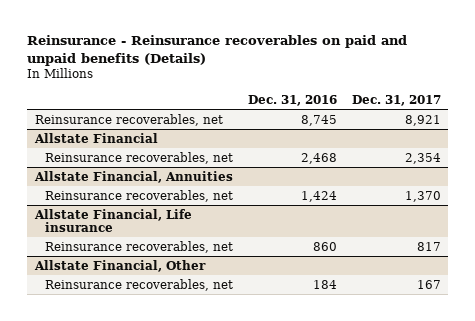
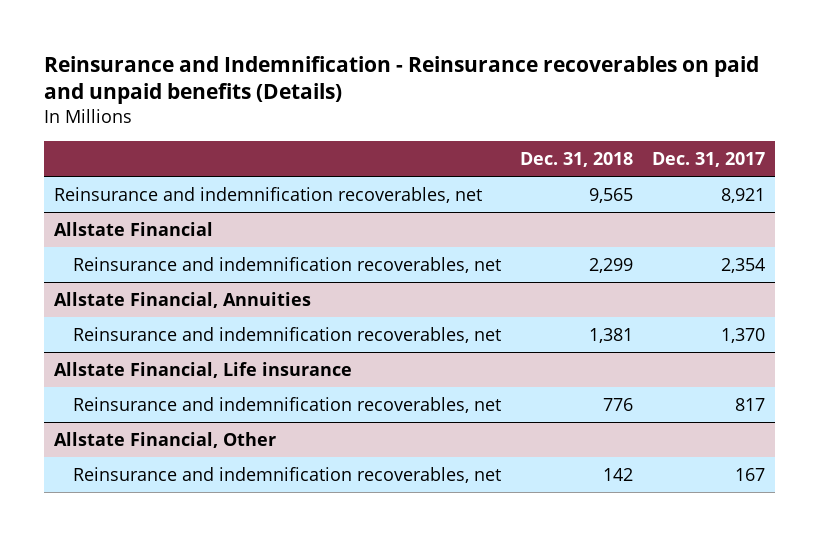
[27,35,408,66] Reinsurance - Reinsurance recoverables on paid and unpaid benefits (Details) -> [44,55,760,105] Reinsurance and Indemnification - Reinsurance recoverables on paid and unpaid benefits (Details)
[247,94,337,106] Dec. 31, 2016 -> none
none -> [519,151,633,167] Dec. 31, 2018
[34,113,223,126] Reinsurance recoverables, net -> [53,186,482,203] Reinsurance and indemnification recoverables, net
[45,151,234,164] Reinsurance recoverables, net -> [72,256,501,273] Reinsurance and indemnification recoverables, net
[45,189,234,202] Reinsurance recoverables, net -> [72,326,501,343] Reinsurance and indemnification recoverables, net
[45,240,234,253] Reinsurance recoverables, net -> [72,396,501,413] Reinsurance and indemnification recoverables, net
[45,278,234,291] Reinsurance recoverables, net -> [72,466,501,483] Reinsurance and indemnification recoverables, net

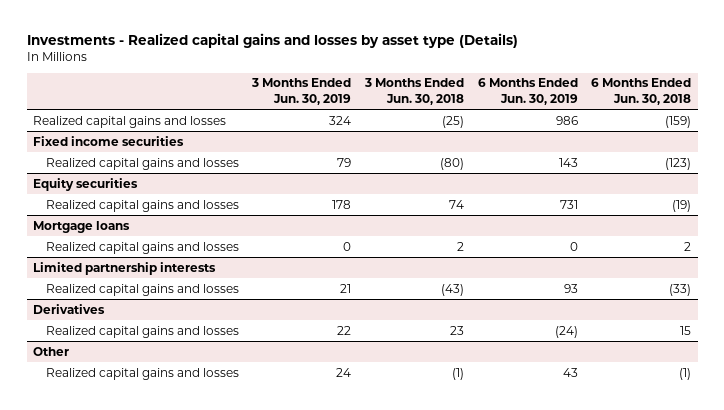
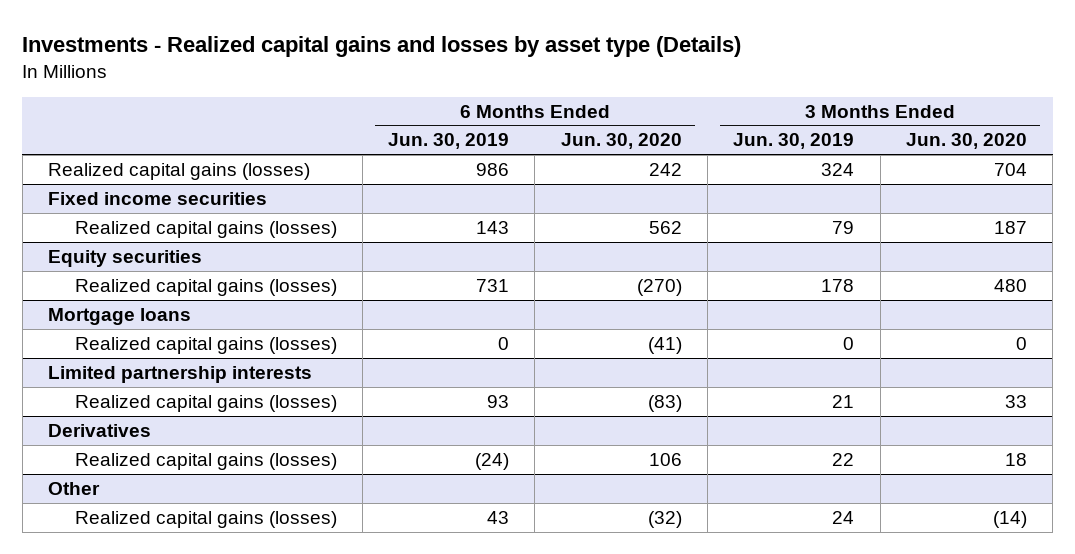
[363,78,464,105] 3 Months Ended Jun. 30, 2018 -> none
[591,78,692,105] 6 Months Ended Jun. 30, 2018 -> none
none -> [560,133,682,150] Jun. 30, 2020
none -> [905,133,1027,150] Jun. 30, 2020
[33,115,227,128] Realized capital gains and losses -> [48,162,311,180] Realized capital gains (losses)
[45,157,239,170] Realized capital gains and losses -> [74,220,337,238] Realized capital gains (losses)
[45,199,239,212] Realized capital gains and losses -> [74,278,337,296] Realized capital gains (losses)
[45,241,239,254] Realized capital gains and losses -> [74,336,337,354] Realized capital gains (losses)
[45,283,239,296] Realized capital gains and losses -> [74,394,337,412] Realized capital gains (losses)
[45,325,239,338] Realized capital gains and losses -> [74,452,337,470] Realized capital gains (losses)
[45,367,239,380] Realized capital gains and losses -> [74,510,337,528] Realized capital gains (losses)

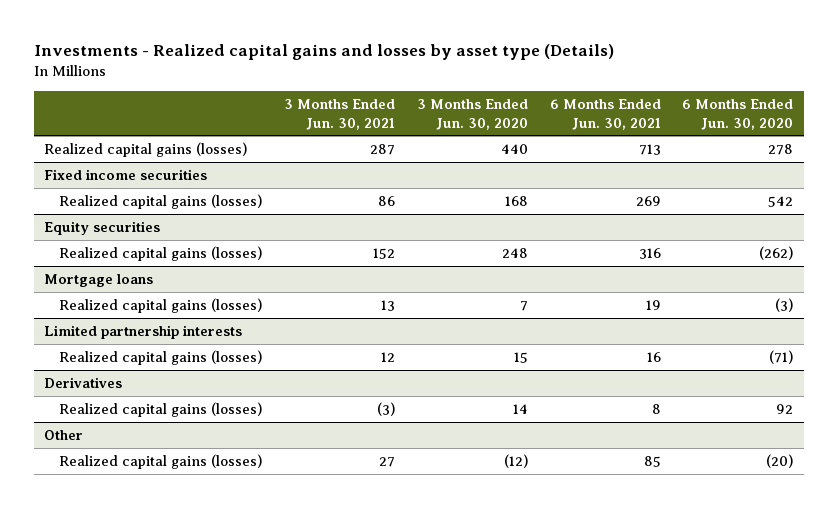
[388,133,510,150] Jun. 30, 2019 -> none
[733,133,855,150] Jun. 30, 2019 -> none
none -> [283,98,395,130] 3 Months Ended Jun. 30, 2021
none -> [549,98,661,130] 6 Months Ended Jun. 30, 2021
[648,162,682,176] 242 -> [768,143,794,155] 278
[993,162,1027,176] 704 -> [500,143,528,154] 440
[648,220,682,234] 562 -> [768,195,794,207] 542
[993,220,1027,234] 187 -> [504,195,528,206] 168
[636,278,682,296] (270) -> [759,245,794,260] (262)
[993,278,1027,292] 480 -> [501,247,528,258] 248
[647,336,682,354] (41) -> [775,297,794,312] (3)
[1015,336,1027,350] 0 -> [519,300,528,311] 7
[647,394,682,412] (83) -> [769,349,794,364] (71)
[1004,394,1027,408] 33 -> [513,351,528,363] 15
[648,452,682,466] 106 -> [776,403,794,414] 92
[1004,452,1027,466] 18 -> [512,403,528,414] 14
[647,510,682,528] (32) -> [766,453,794,468] (20)
[992,510,1027,528] (14) -> [503,453,528,468] (12)

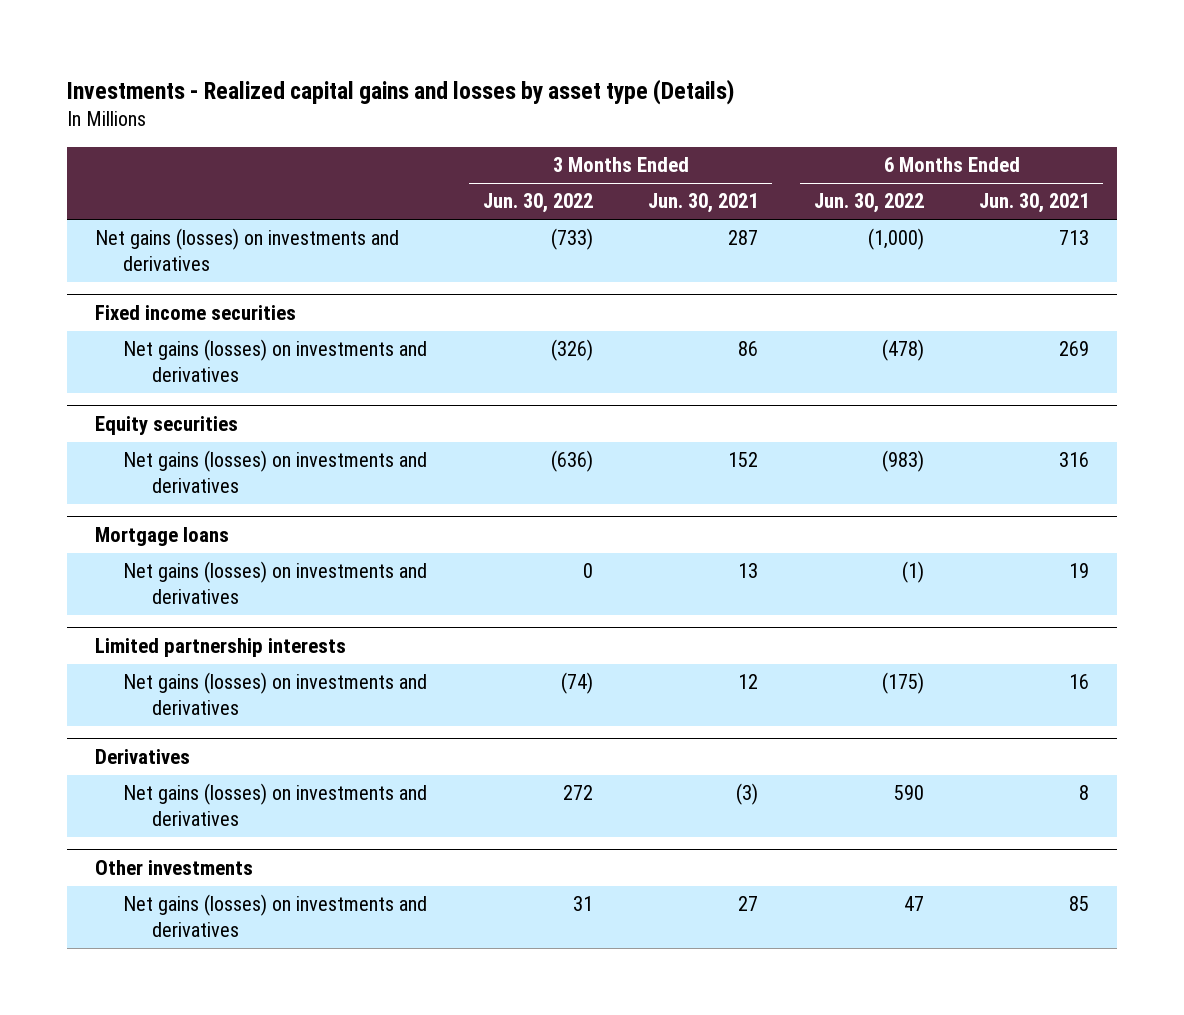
[416,98,528,130] 3 Months Ended Jun. 30, 2020 -> none
[682,98,794,130] 6 Months Ended Jun. 30, 2020 -> none
none -> [482,193,593,214] Jun. 30, 2022
none -> [813,193,924,214] Jun. 30, 2022
[44,141,248,157] Realized capital gains (losses) -> [94,228,399,271] Net gains (losses) on investments and derivatives
[59,193,263,209] Realized capital gains (losses) -> [123,339,428,382] Net gains (losses) on investments and derivatives
[59,245,263,261] Realized capital gains (losses) -> [123,450,428,493] Net gains (losses) on investments and derivatives
[59,297,263,313] Realized capital gains (losses) -> [123,561,428,604] Net gains (losses) on investments and derivatives
[59,349,263,365] Realized capital gains (losses) -> [123,672,428,715] Net gains (losses) on investments and derivatives
[59,401,263,417] Realized capital gains (losses) -> [123,783,428,826] Net gains (losses) on investments and derivatives
[44,429,84,440] Other -> [94,860,253,876] Other investments
[59,453,263,469] Realized capital gains (losses) -> [123,894,428,937] Net gains (losses) on investments and derivatives

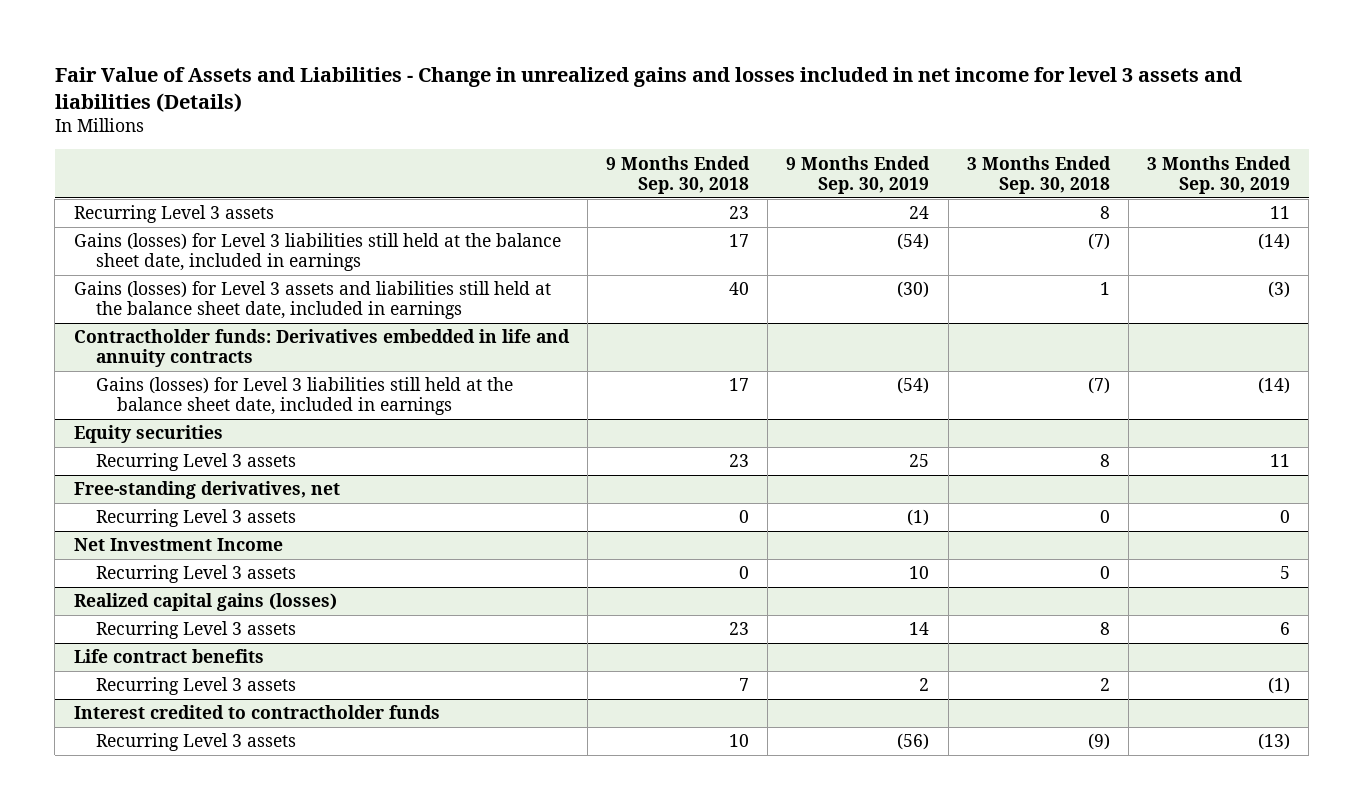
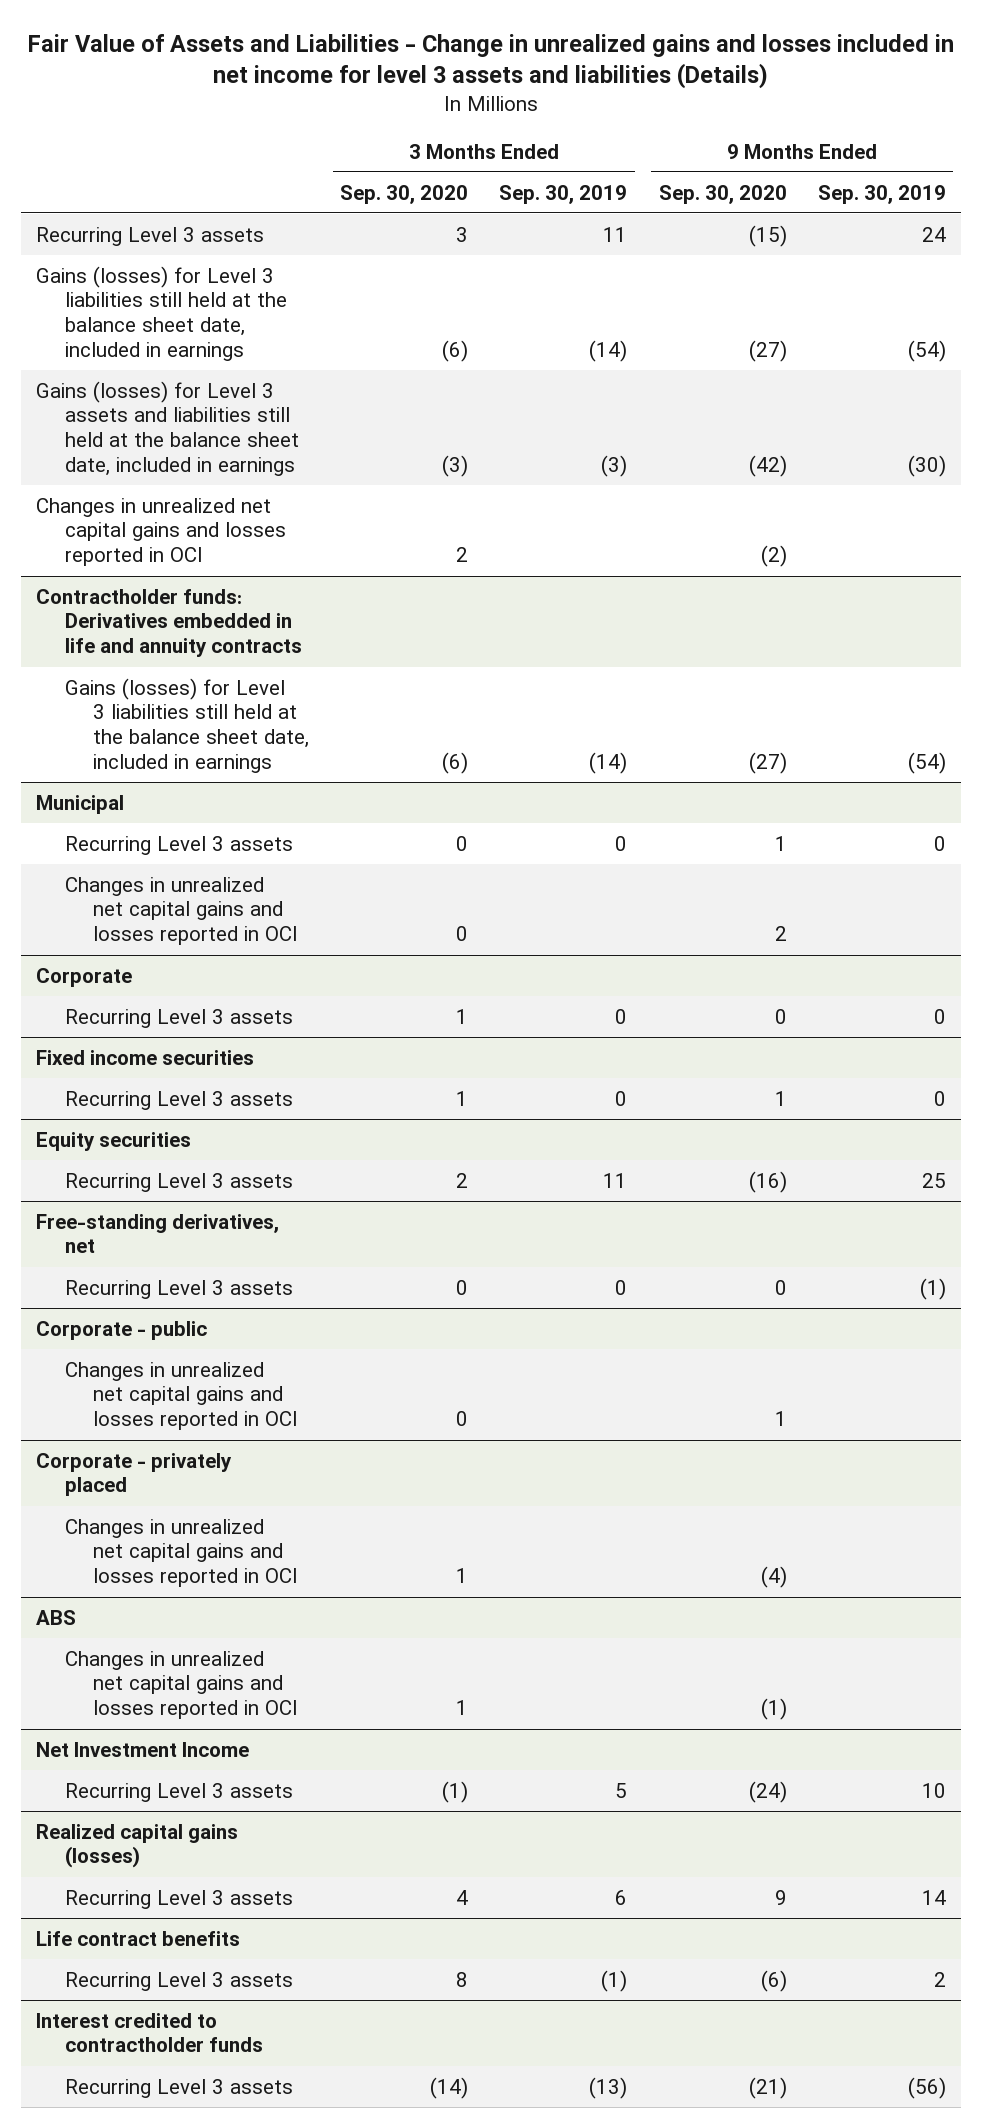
[606,155,751,194] 9 Months Ended Sep. 30, 2018 -> none
[966,155,1111,194] 3 Months Ended Sep. 30, 2018 -> none
none -> [340,184,469,204] Sep. 30, 2020
none -> [658,184,787,204] Sep. 30, 2020
none -> [36,497,286,567] Changes in unrealized net capital gains and losses reported in OCI
none -> [36,794,125,814] Municipal
none -> [64,835,293,855] Recurring Level 3 assets
none -> [64,876,299,946] Changes in unrealized net capital gains and losses reported in OCI
none -> [36,967,133,987] Corporate
none -> [64,1008,293,1028] Recurring Level 3 assets
none -> [36,1049,255,1065] Fixed income securities
none -> [64,1090,293,1110] Recurring Level 3 assets
none -> [36,1320,208,1340] Corporate - public
none -> [64,1361,299,1431] Changes in unrealized net capital gains and losses reported in OCI
none -> [36,1452,233,1497] Corporate - privately placed
none -> [64,1518,299,1588] Changes in unrealized net capital gains and losses reported in OCI
none -> [36,1609,77,1625] ABS
none -> [64,1650,299,1720] Changes in unrealized net capital gains and losses reported in OCI

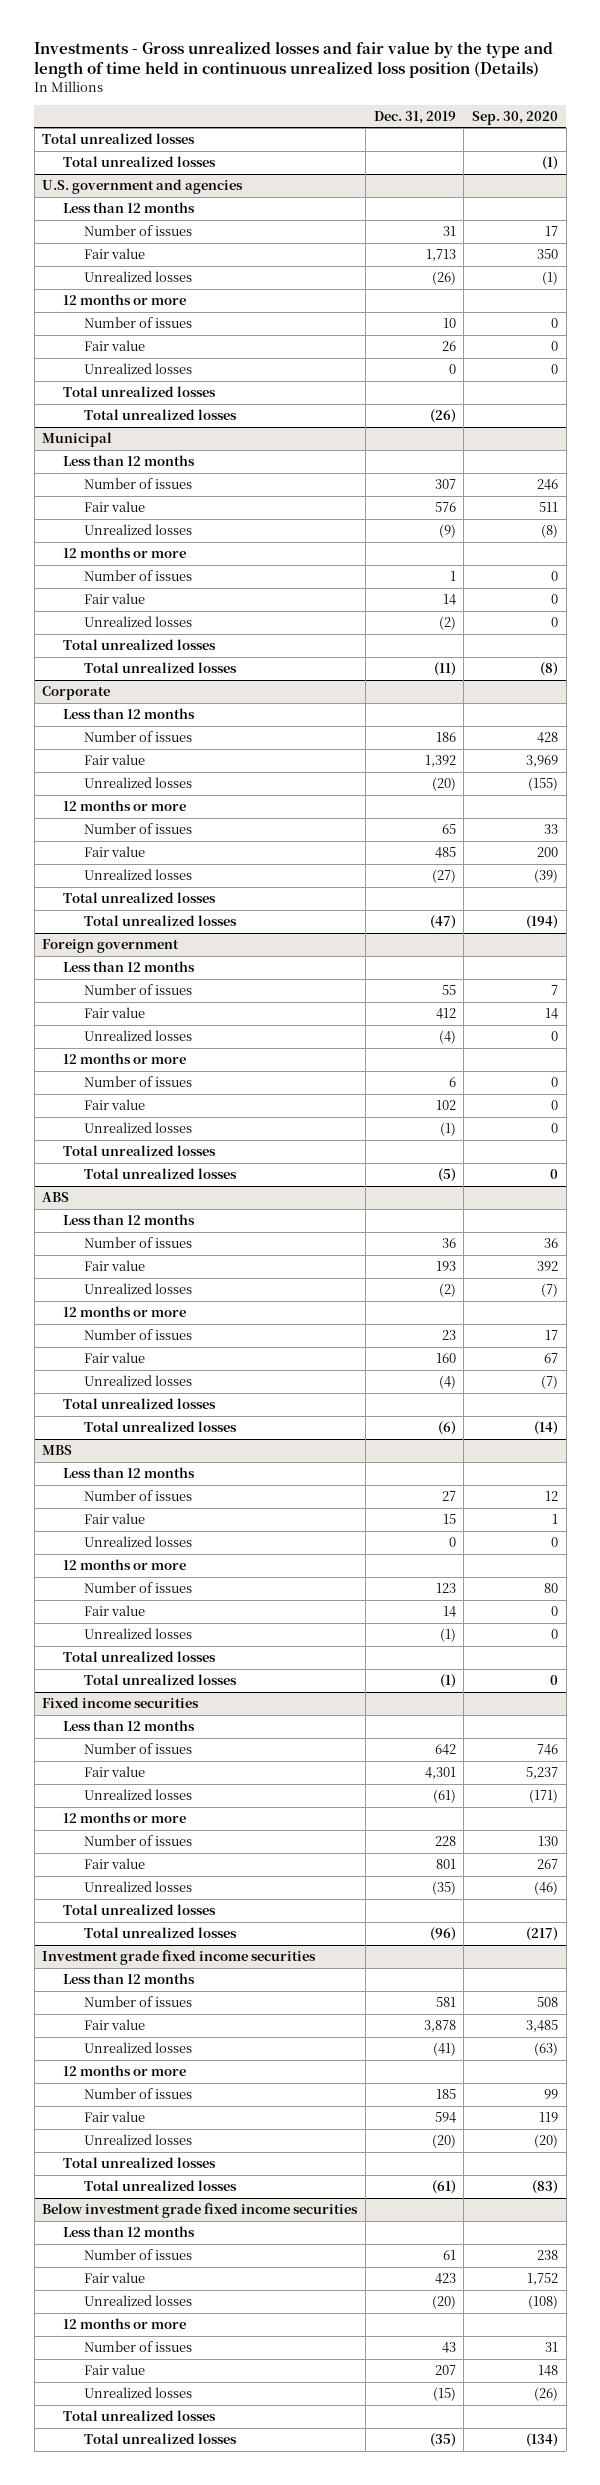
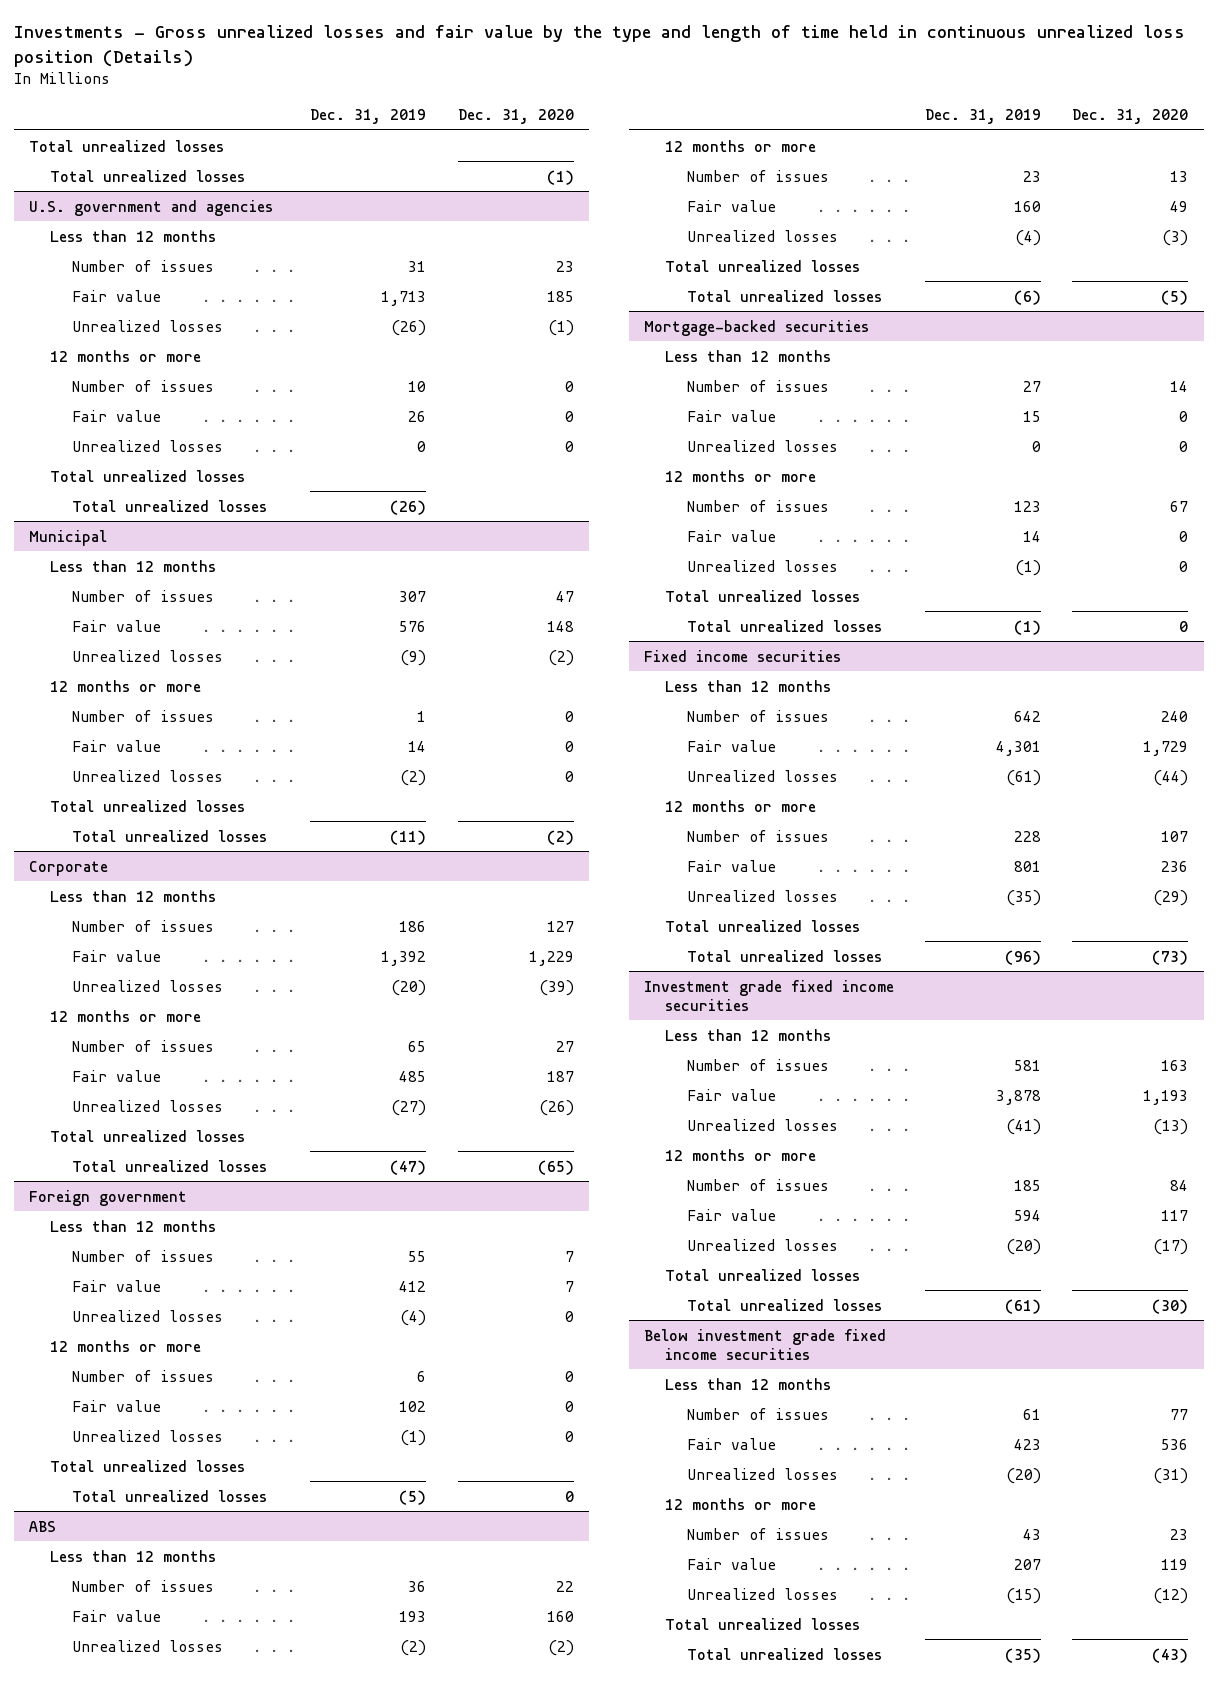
[471,110,558,125] Sep. 30, 2020 -> none
none -> [457,109,574,125] Dec. 31, 2020
[42,1445,73,1456] MBS -> [644,319,870,336] Mortgage-backed securities

